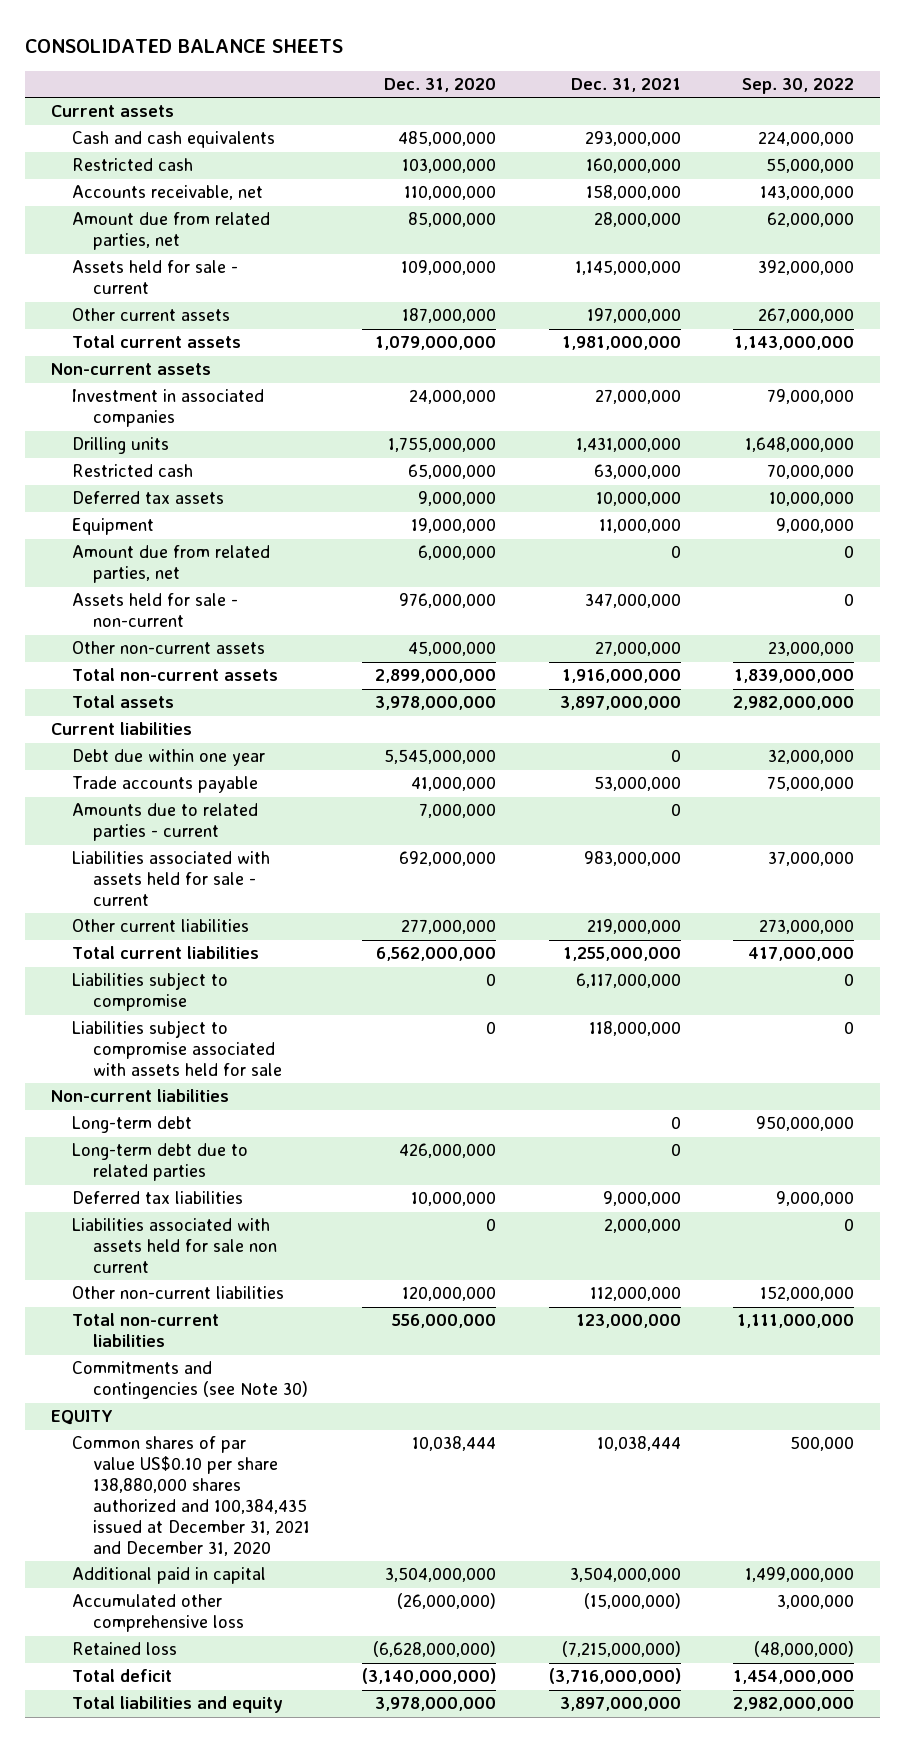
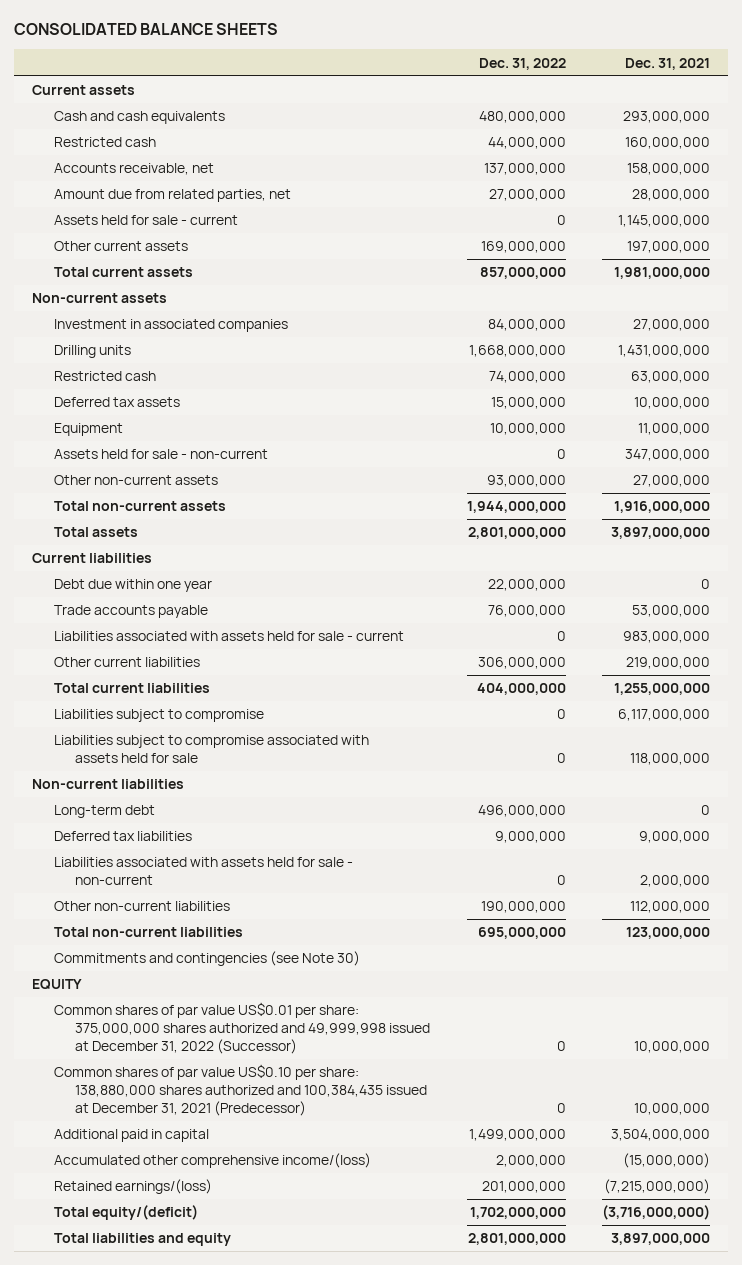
[384,78,497,93] Dec. 31, 2020 -> none
[741,78,854,95] Sep. 30, 2022 -> none
none -> [478,57,566,70] Dec. 31, 2022
[72,545,271,584] Amount due from related parties, net -> none
[72,803,259,842] Amounts due to related parties - current -> none
[72,1143,249,1182] Long-term debt due to related parties -> none
[72,1218,278,1274] Liabilities associated with assets held for sale non current -> [53,857,353,886] Liabilities associated with assets held for sale - non-current
[72,1436,311,1556] Common shares of par value US$0.10 per share 138,880,000 shares authorized and 100,384,435 issued at December 31, 2021 and December 31, 2020 -> [53,1002,431,1054] Common shares of par value US$0.01 per share: 375,000,000 shares authorized and 49,999,998 issued at December 31, 2022 (Successor)
[596,1436,681,1452] 10,038,444 -> [634,1040,711,1053] 10,000,000
none -> [53,1064,428,1116] Common shares of par value US$0.10 per share: 138,880,000 shares authorized and 100,384,435 issued at December 31, 2021 (Predecessor)
[72,1594,245,1633] Accumulated other comprehensive loss -> [53,1153,371,1169] Accumulated other comprehensive income/(loss)
[72,1642,178,1656] Retained loss -> [53,1179,212,1195] Retained earnings/(loss)
[72,1669,173,1683] Total deficit -> [53,1205,198,1221] Total equity/(deficit)

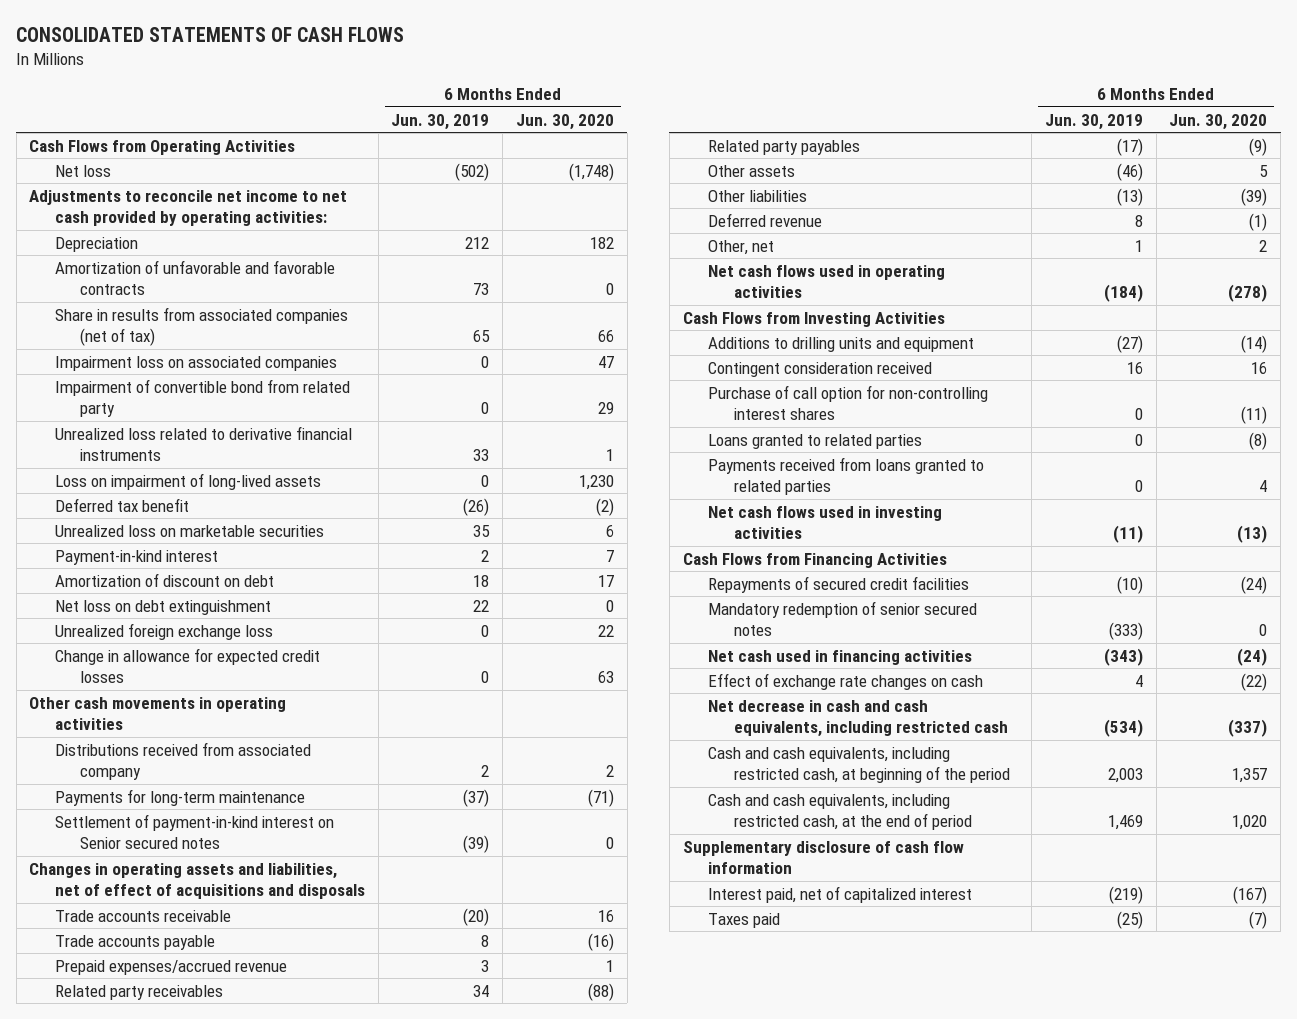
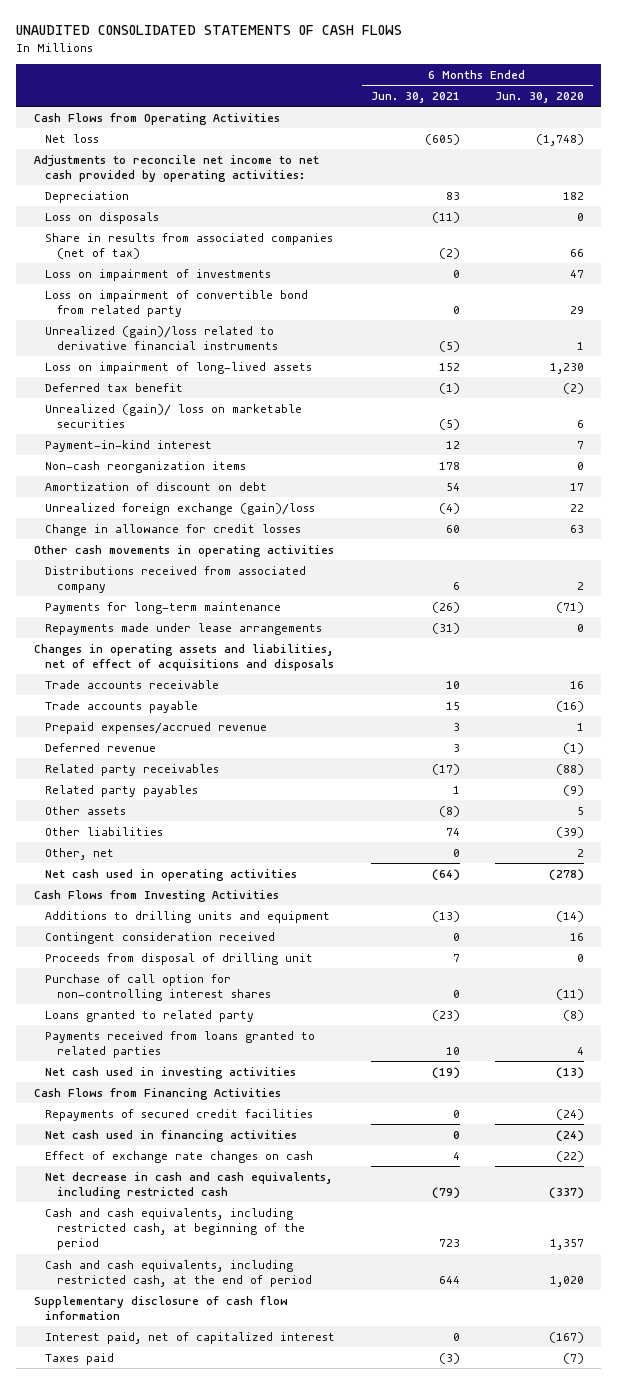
[16,27,405,43] CONSOLIDATED STATEMENTS OF CASH FLOWS -> [16,25,403,36] UNAUDITED CONSOLIDATED STATEMENTS OF CASH FLOWS
[391,113,490,130] Jun. 30, 2019 -> none
none -> [370,91,460,103] Jun. 30, 2021
[54,259,335,295] Amortization of unfavorable and favorable contracts -> none
none -> [45,211,160,224] Loss on disposals
[54,355,337,371] Impairment loss on associated companies -> [45,268,272,281] Loss on impairment of investments
[54,378,350,417] Impairment of convertible bond from related party -> [45,289,309,318] Loss on impairment of convertible bond from related party
[54,425,352,461] Unrealized loss related to derivative financial instruments -> [45,325,279,351] Unrealized (gain)/loss related to derivative financial instruments
[54,524,324,537] Unrealized loss on marketable securities -> [45,403,303,429] Unrealized (gain)/ loss on marketable securities
none -> [45,460,247,473] Non-cash reorganization items
[54,599,271,615] Net loss on debt extinguishment -> none
[54,622,273,640] Unrealized foreign exchange loss -> [45,502,316,515] Unrealized foreign exchange (gain)/loss
[54,647,320,683] Change in allowance for expected credit losses -> [45,523,302,536] Change in allowance for credit losses
[54,813,334,849] Settlement of payment-in-kind interest on Senior secured notes -> [45,622,323,635] Repayments made under lease arrangements
[708,212,823,227] Deferred revenue -> [45,742,157,752] Deferred revenue
[708,264,946,298] Net cash flows used in operating activities -> [45,868,298,881] Net cash used in operating activities
none -> [45,952,314,965] Proceeds from disposal of drilling unit
[708,433,923,449] Loans granted to related parties -> [45,1009,255,1022] Loans granted to related party
[708,505,943,539] Net cash flows used in investing activities -> [45,1066,297,1079] Net cash used in investing activities
[708,600,978,636] Mandatory redemption of senior secured notes -> none

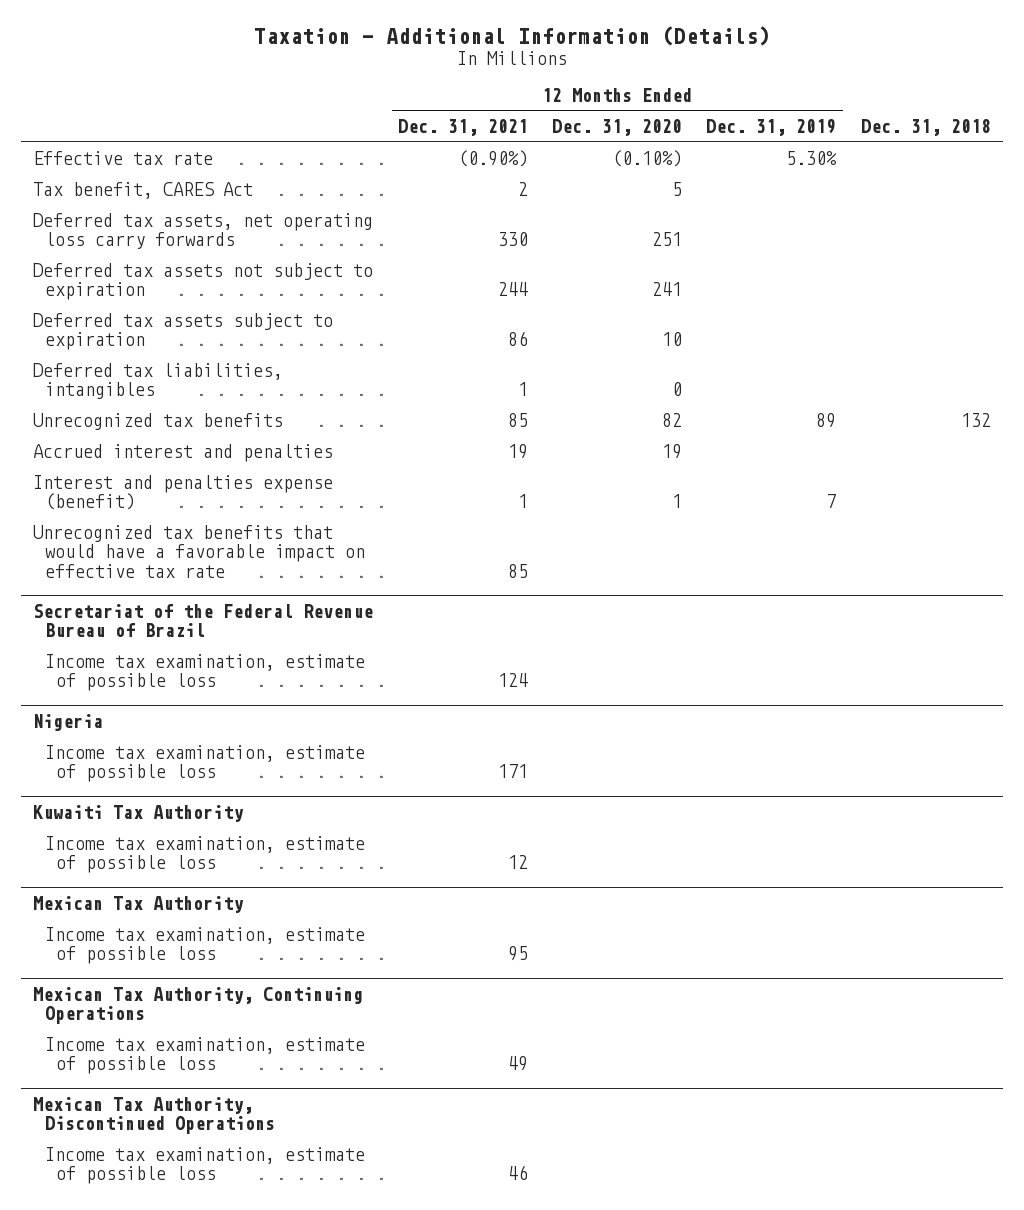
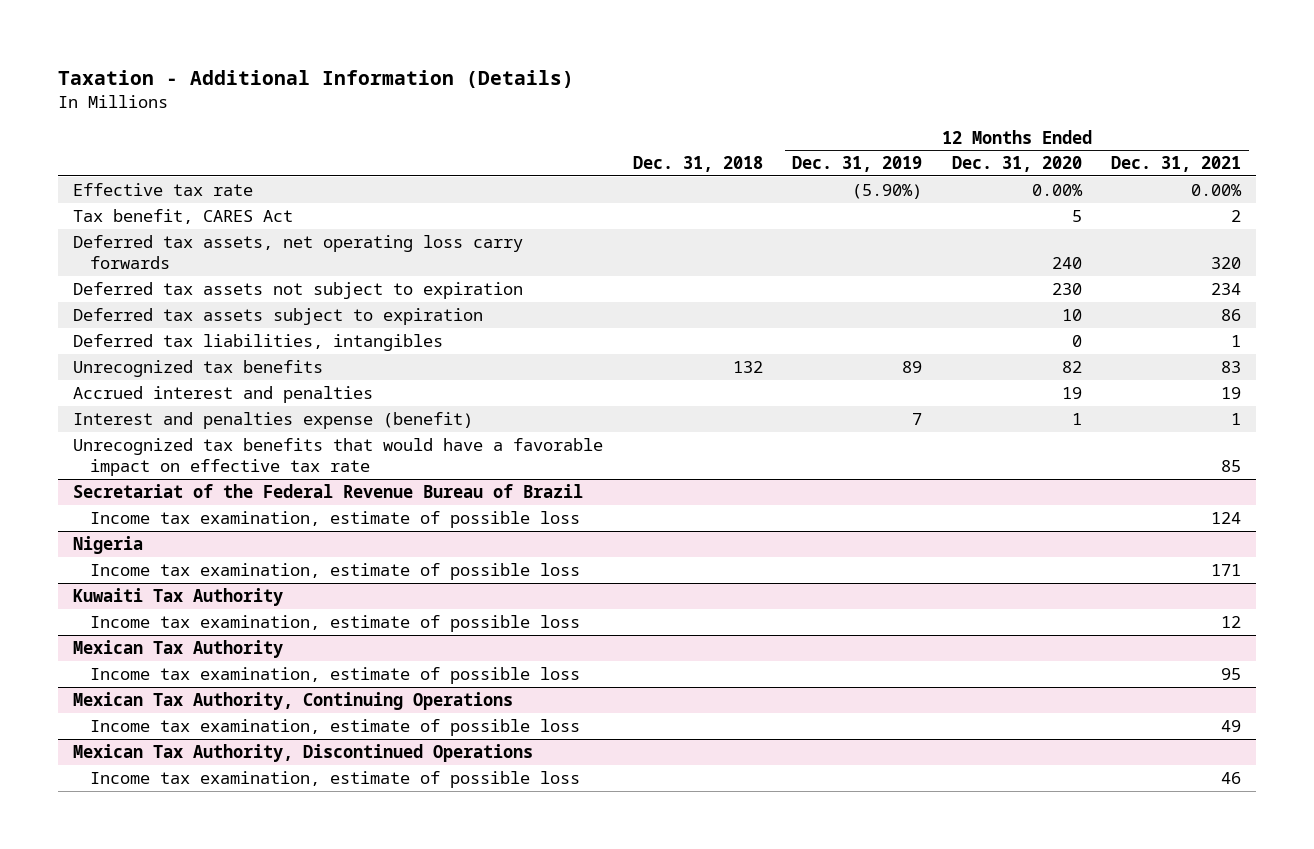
[457,150,528,168] (0.90%) -> [1191,183,1243,196] 0.00%
[612,150,683,168] (0.10%) -> [1031,183,1083,196] 0.00%
[786,151,838,166] 5.30% -> [852,183,923,199] (5.90%)
[497,232,528,247] 330 -> [1211,256,1242,269] 320
[652,232,683,247] 251 -> [1051,256,1082,269] 240
[497,282,528,297] 244 -> [1211,282,1242,295] 234
[652,282,683,297] 241 -> [1051,282,1082,295] 230
[507,413,528,428] 85 -> [1221,360,1242,373] 83

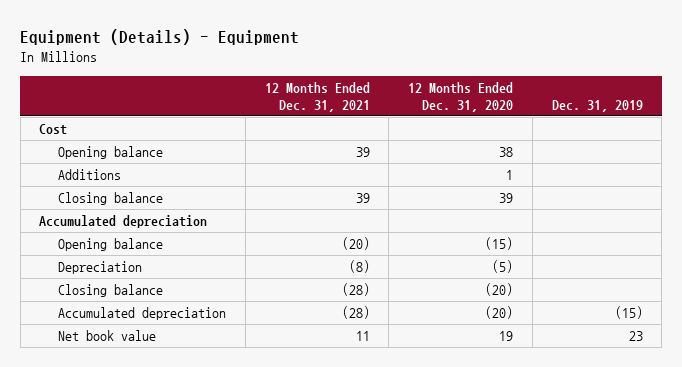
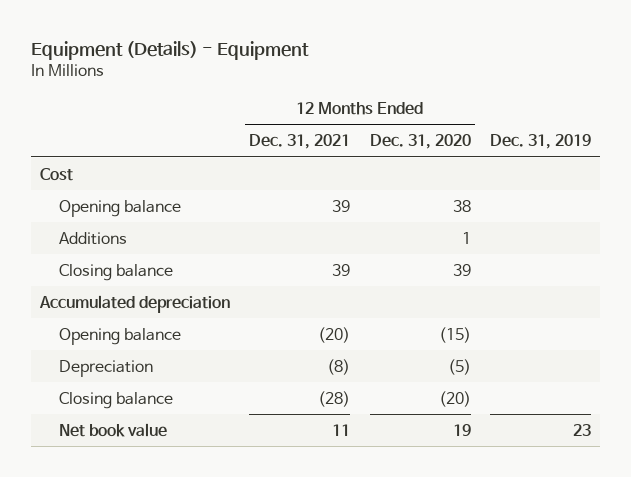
[58,307,227,321] Accumulated depreciation -> none

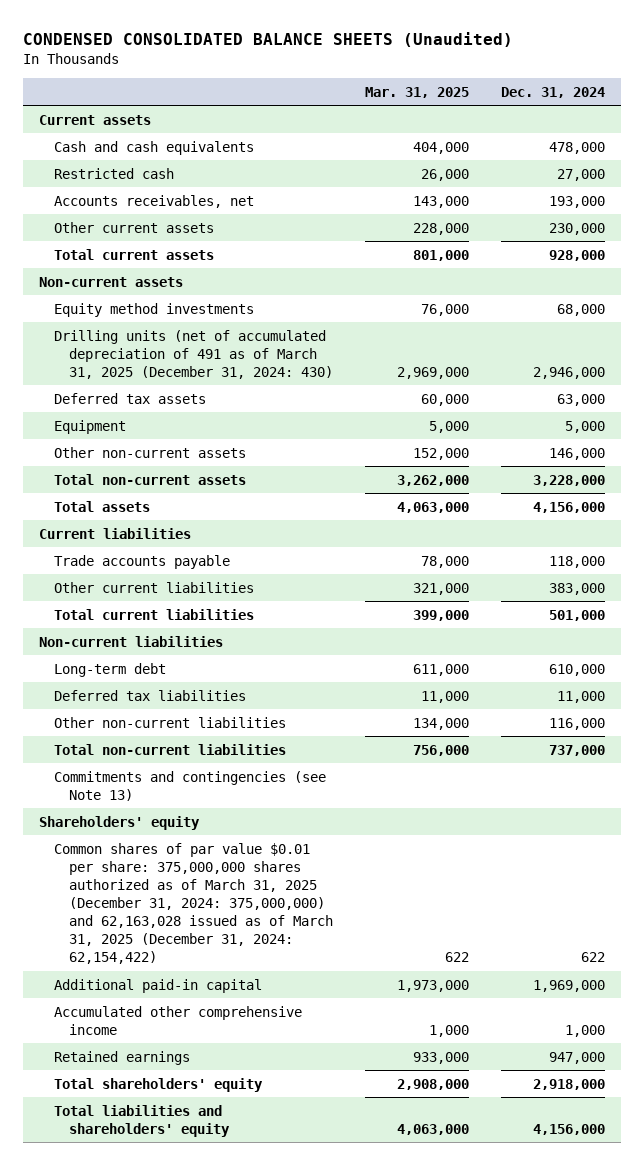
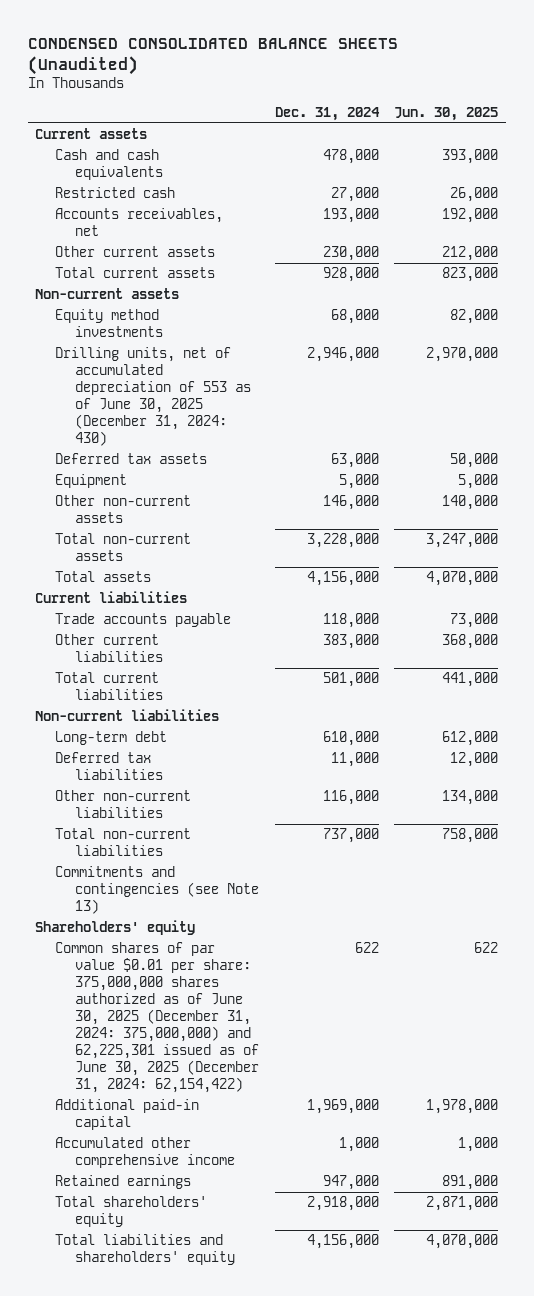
[364,86,469,98] Mar. 31, 2025 -> none
none -> [394,106,499,121] Jun. 30, 2025
[54,329,333,379] Drilling units (net of accumulated depreciation of 491 as of March 31, 2025 (December 31, 2024: 430) -> [55,347,252,447] Drilling units, net of accumulated depreciation of 553 as of June 30, 2025 (December 31, 2024: 430)
[54,842,333,965] Common shares of par value $0.01 per share: 375,000,000 shares authorized as of March 31, 2025 (December 31, 2024: 375,000,000) and 62,163,028 issued as of March 31, 2025 (December 31, 2024: 62,154,422) -> [55,942,260,1094] Common shares of par value $0.01 per share: 375,000,000 shares authorized as of June 30, 2025 (December 31, 2024: 375,000,000) and 62,225,301 issued as of June 30, 2025 (December 31, 2024: 62,154,422)

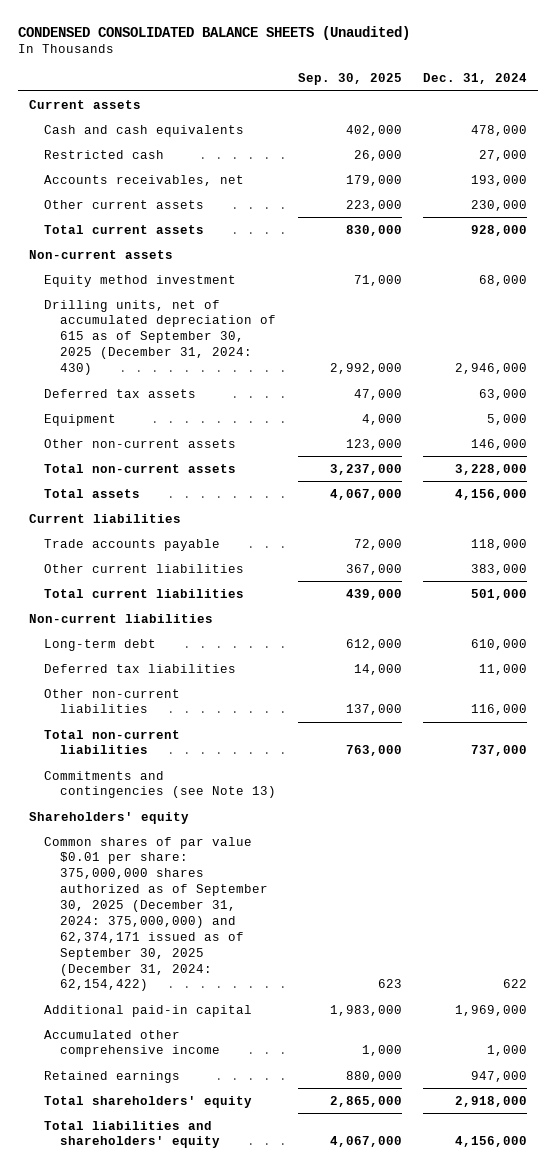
[394,106,499,121] Jun. 30, 2025 -> none
none -> [297,73,402,86] Sep. 30, 2025
[55,309,164,338] Equity method investments -> [44,274,237,287] Equity method investment
[55,347,252,447] Drilling units, net of accumulated depreciation of 553 as of June 30, 2025 (December 31, 2024: 430) -> [44,299,276,376] Drilling units, net of accumulated depreciation of 615 as of September 30, 2025 (December 31, 2024: 430)
[55,942,260,1094] Common shares of par value $0.01 per share: 375,000,000 shares authorized as of June 30, 2025 (December 31, 2024: 375,000,000) and 62,225,301 issued as of June 30, 2025 (December 31, 2024: 62,154,422) -> [44,836,268,992] Common shares of par value $0.01 per share: 375,000,000 shares authorized as of September 30, 2025 (December 31, 2024: 375,000,000) and 62,374,171 issued as of September 30, 2025 (December 31, 2024: 62,154,422)

